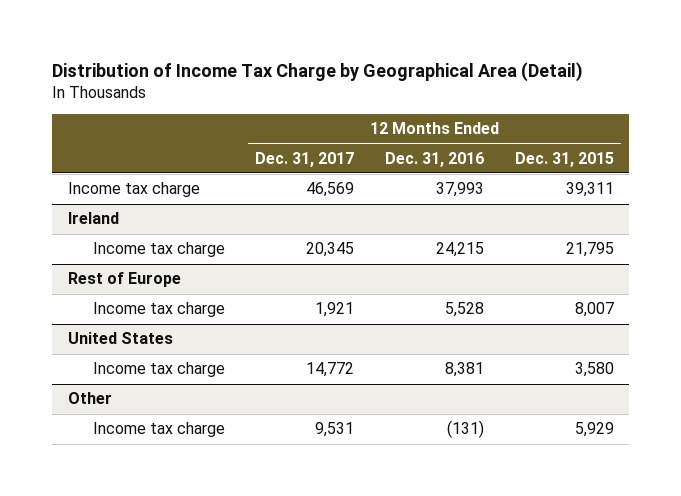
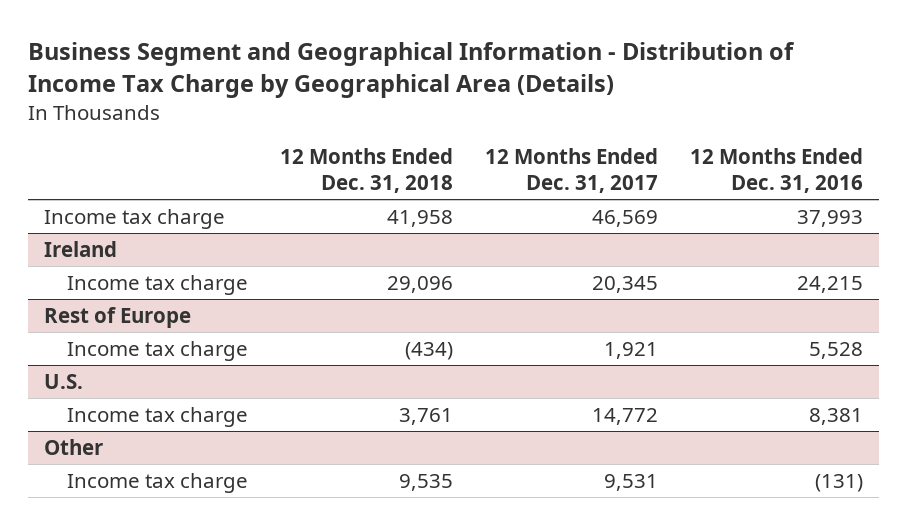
[52,61,584,82] Distribution of Income Tax Charge by Geographical Area (Detail) -> [28,42,796,98] Business Segment and Geographical Information - Distribution of Income Tax Charge by Geographical Area (Details)
[514,151,614,167] Dec. 31, 2015 -> none
none -> [280,148,454,194] 12 Months Ended Dec. 31, 2018
[67,332,173,345] United States -> [44,373,84,389] U.S.

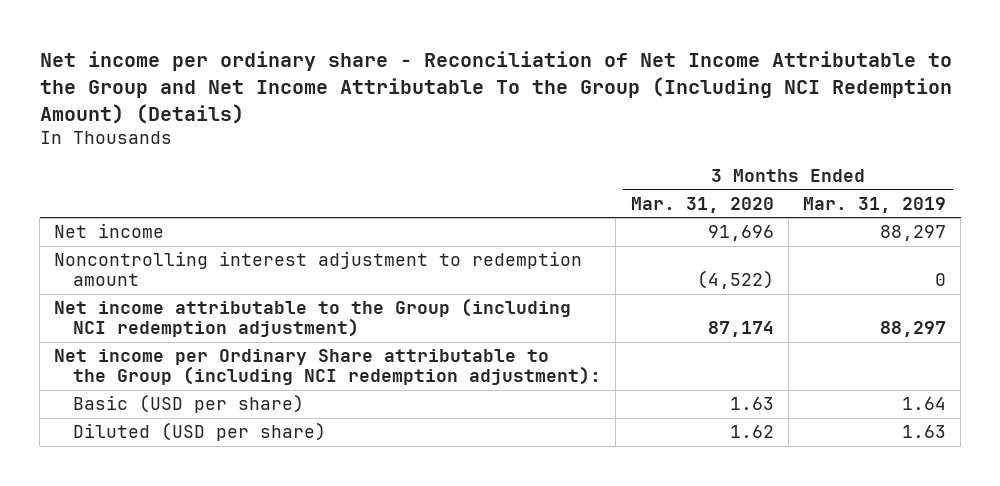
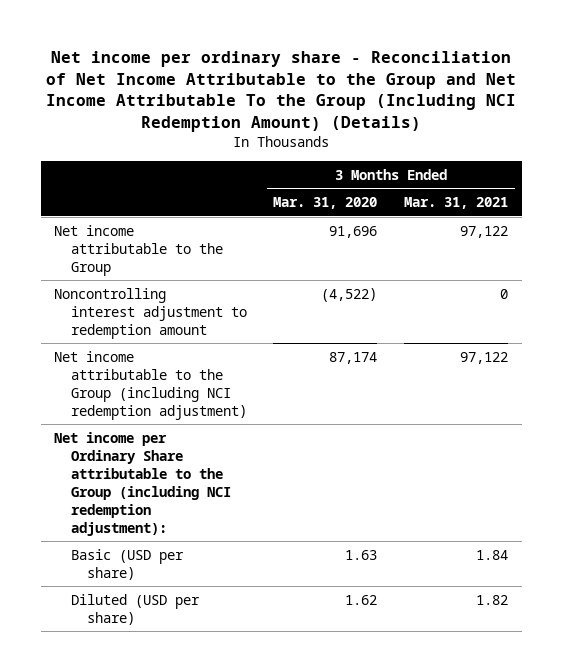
[802,196,946,213] Mar. 31, 2019 -> none
none -> [404,197,509,210] Mar. 31, 2021
[54,223,165,239] Net income -> [54,224,223,276] Net income attributable to the Group

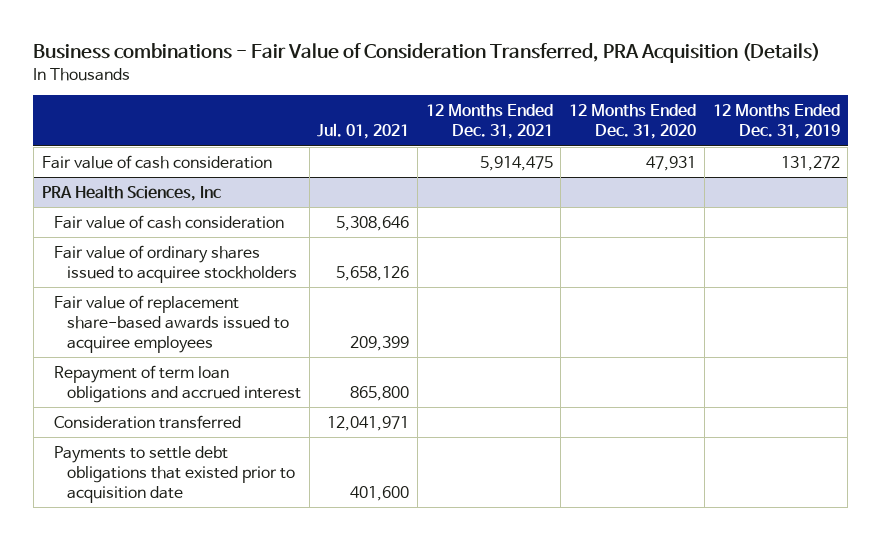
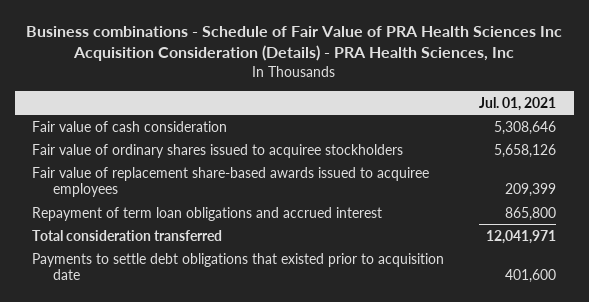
[33,43,821,64] Business combinations - Fair Value of Consideration Transferred, PRA Acquisition (Details) -> [26,25,563,62] Business combinations - Schedule of Fair Value of PRA Health Sciences Inc Acquisition Consideration (Details) - PRA Health Sciences, Inc
[425,104,553,140] 12 Months Ended Dec. 31, 2021 -> none
[569,104,697,140] 12 Months Ended Dec. 31, 2020 -> none
[712,104,840,140] 12 Months Ended Dec. 31, 2019 -> none
[41,154,272,169] Fair value of cash consideration -> none
[41,184,221,201] PRA Health Sciences, Inc -> none
[54,414,242,429] Consideration transferred -> [32,229,223,241] Total consideration transferred

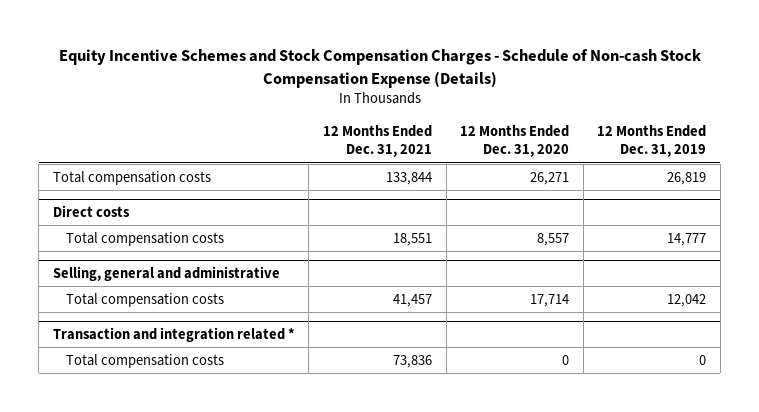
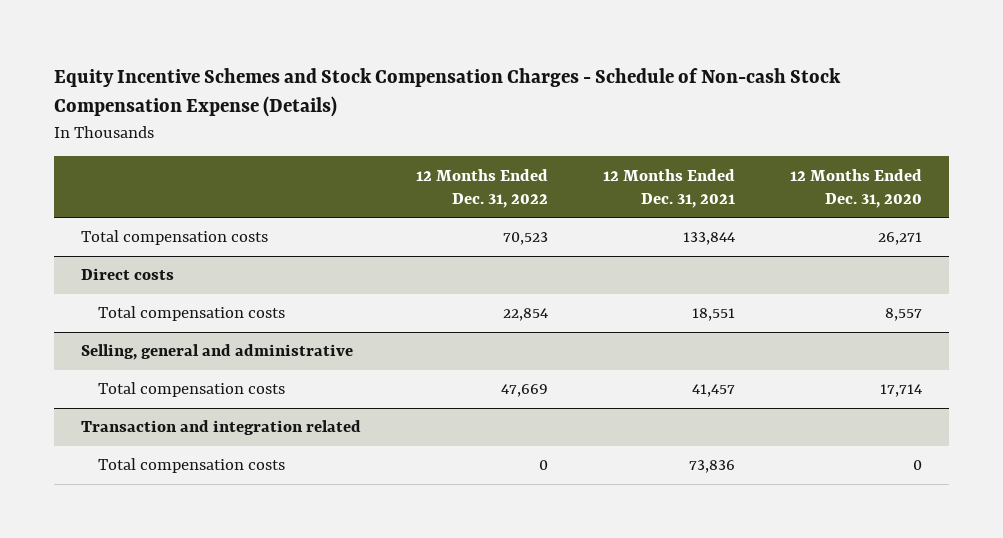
[597,124,707,158] 12 Months Ended Dec. 31, 2019 -> none
none -> [415,168,548,208] 12 Months Ended Dec. 31, 2022
[52,327,295,343] Transaction and integration related * -> [80,420,361,436] Transaction and integration related

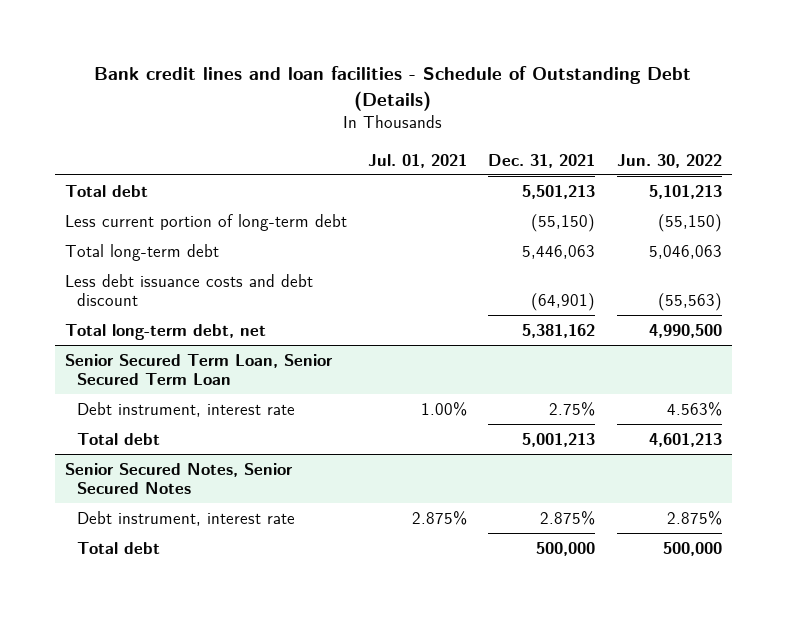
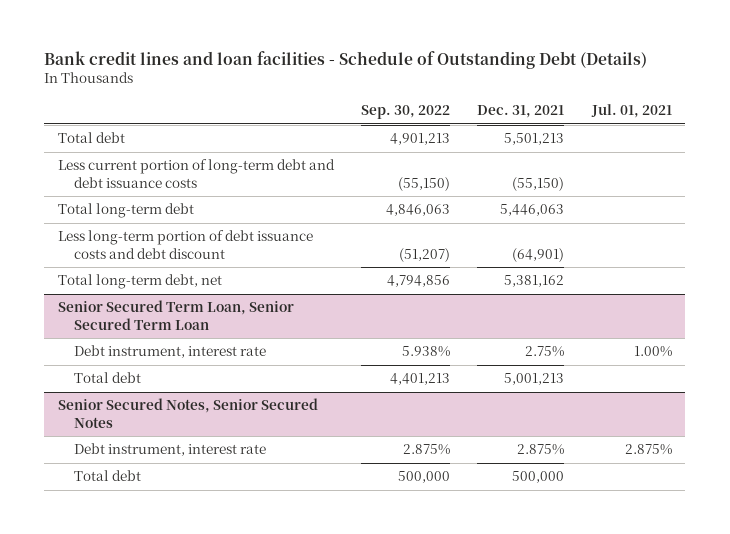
[616,153,722,168] Jun. 30, 2022 -> none
none -> [361,105,451,120] Sep. 30, 2022
[65,213,348,231] Less current portion of long-term debt -> [58,159,336,188] Less current portion of long-term debt and debt issuance costs
[65,273,314,307] Less debt issuance costs and debt discount -> [58,230,314,259] Less long-term portion of debt issuance costs and debt discount

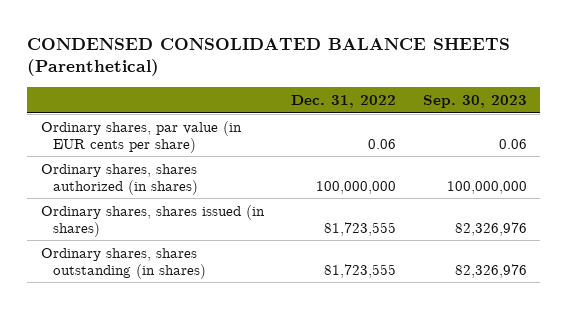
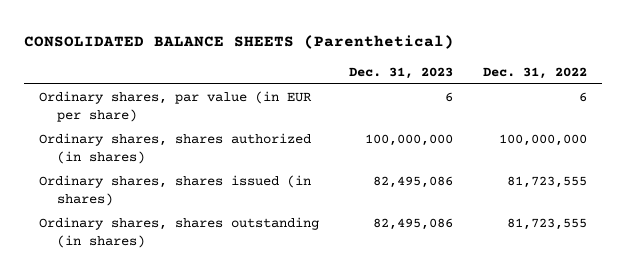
[27,37,511,77] CONDENSED CONSOLIDATED BALANCE SHEETS (Parenthetical) -> [23,34,454,49] CONSOLIDATED BALANCE SHEETS (Parenthetical)
[422,94,527,108] Sep. 30, 2023 -> none
none -> [348,66,453,79] Dec. 31, 2023
[40,120,242,153] Ordinary shares, par value (in EUR cents per share) -> [38,91,312,123] Ordinary shares, par value (in EUR per share)
[367,138,396,149] 0.06 -> [578,92,587,103] 6

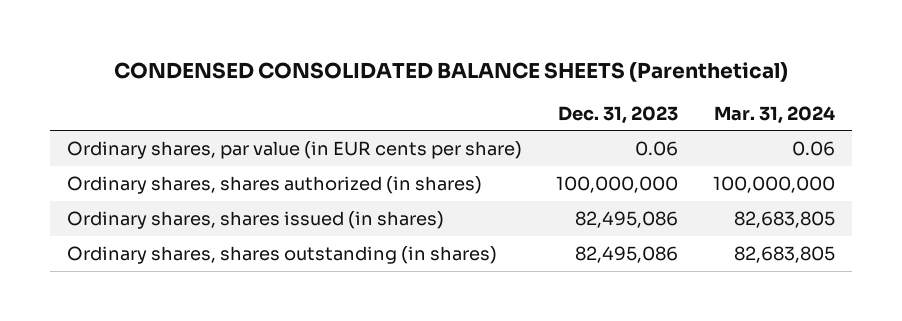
[23,34,454,49] CONSOLIDATED BALANCE SHEETS (Parenthetical) -> [113,61,788,82] CONDENSED CONSOLIDATED BALANCE SHEETS (Parenthetical)
[482,66,587,79] Dec. 31, 2022 -> none
none -> [713,105,835,124] Mar. 31, 2024
[38,91,312,123] Ordinary shares, par value (in EUR per share) -> [67,140,523,159] Ordinary shares, par value (in EUR cents per share)
[444,92,453,103] 6 -> [635,140,679,156] 0.06

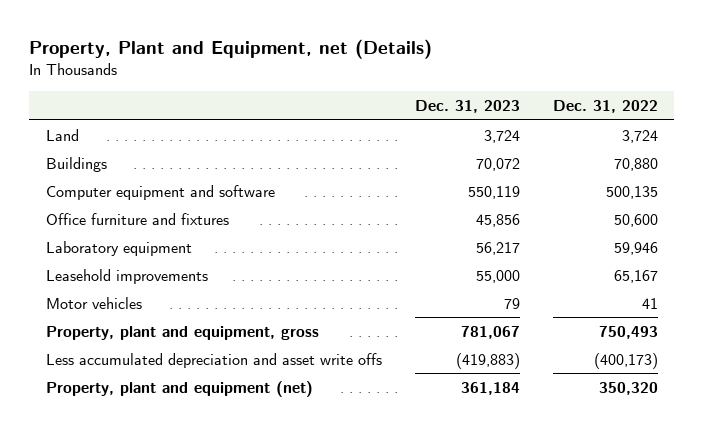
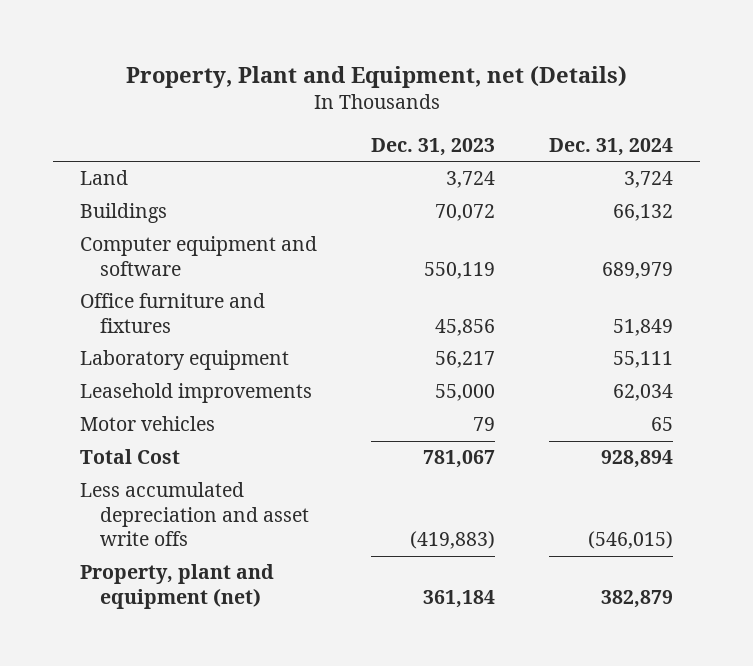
[552,99,658,113] Dec. 31, 2022 -> none
none -> [549,137,674,156] Dec. 31, 2024
[45,325,319,340] Property, plant and equipment, gross -> [80,449,181,465] Total Cost

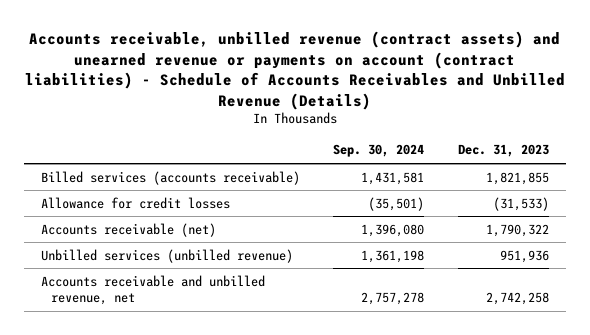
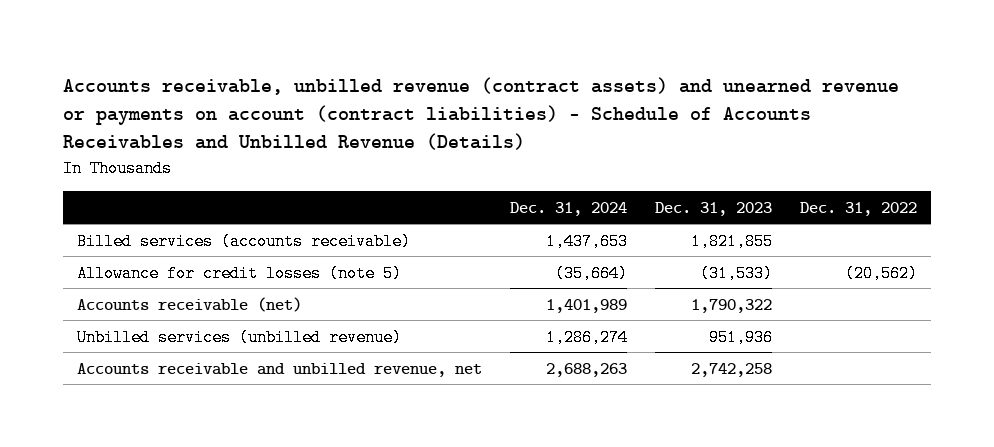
[333,144,425,158] Sep. 30, 2024 -> none
none -> [510,201,628,216] Dec. 31, 2024
none -> [799,201,917,216] Dec. 31, 2022
[40,196,230,209] Allowance for credit losses -> [77,264,403,282] Allowance for credit losses (note 5)

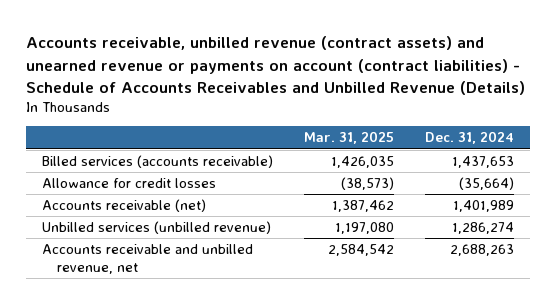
[654,201,772,216] Dec. 31, 2023 -> none
[799,201,917,216] Dec. 31, 2022 -> none
none -> [304,131,395,145] Mar. 31, 2025
[77,264,403,282] Allowance for credit losses (note 5) -> [41,178,216,189] Allowance for credit losses

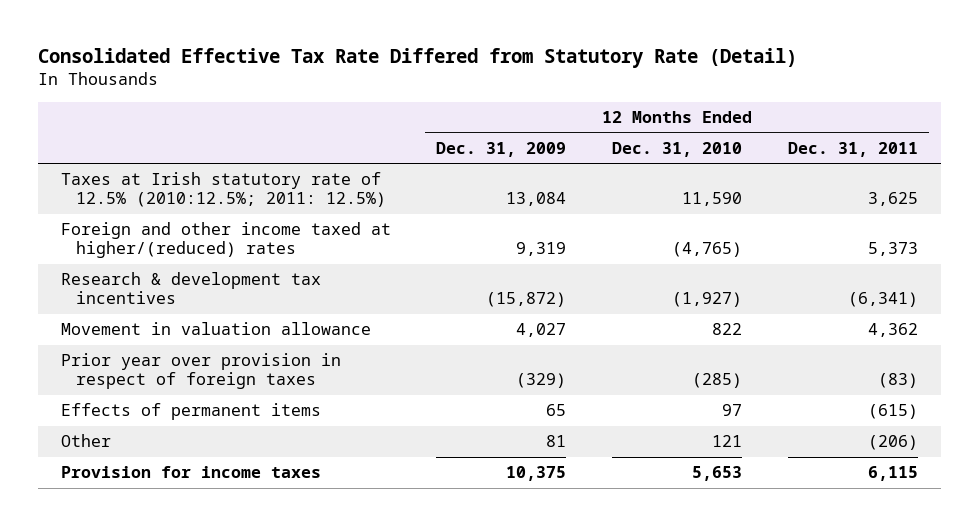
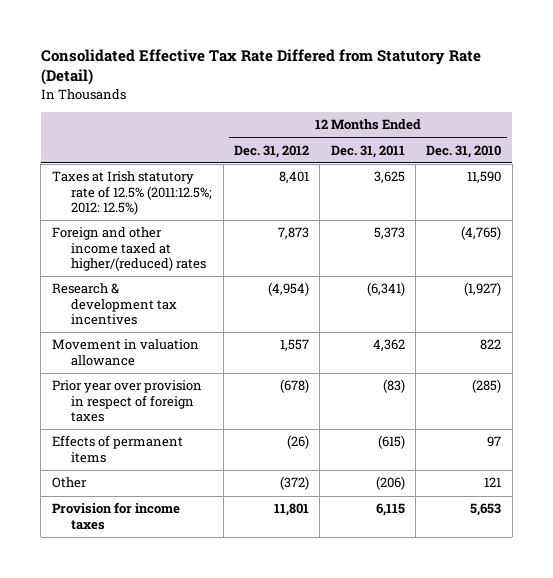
[436,141,567,157] Dec. 31, 2009 -> none
none -> [233,144,309,158] Dec. 31, 2012
[60,172,387,208] Taxes at Irish statutory rate of 12.5% (2010:12.5%; 2011: 12.5%) -> [51,171,213,216] Taxes at Irish statutory rate of 12.5% (2011:12.5%; 2012: 12.5%)

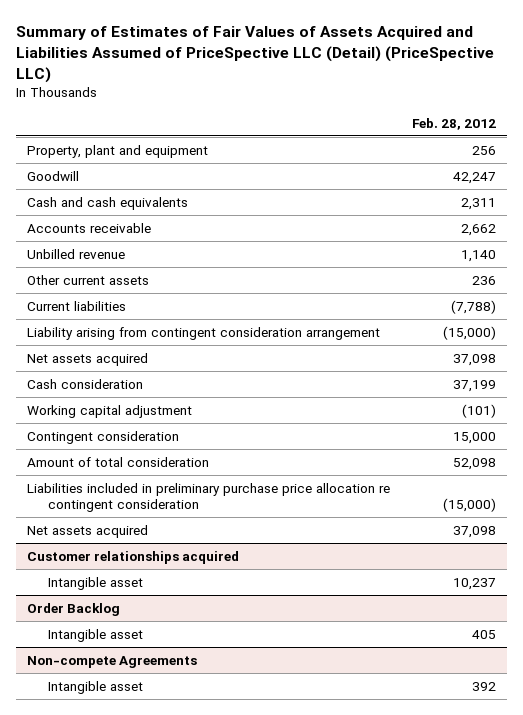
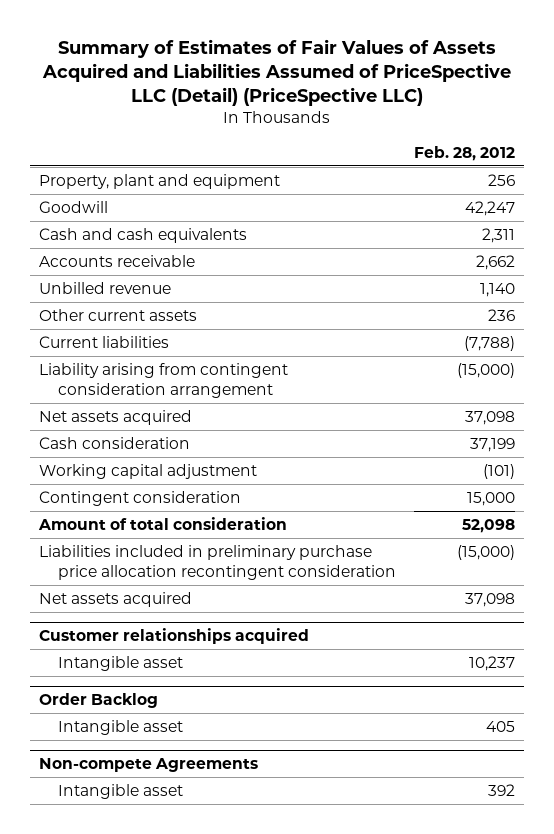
[27,482,391,513] Liabilities included in preliminary purchase price allocation re contingent consideration -> [38,544,397,581] Liabilities included in preliminary purchase price allocation recontingent consideration

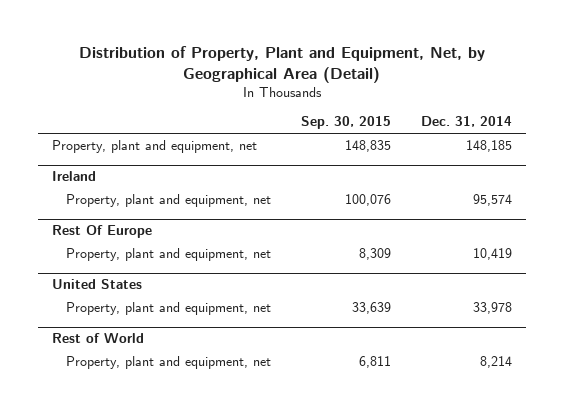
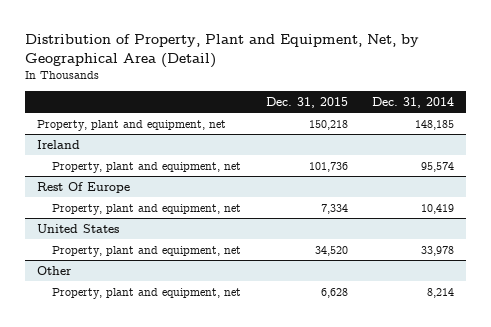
[300,116,391,130] Sep. 30, 2015 -> none
none -> [265,96,348,108] Dec. 31, 2015
[52,333,145,344] Rest of World -> [37,265,73,275] Other

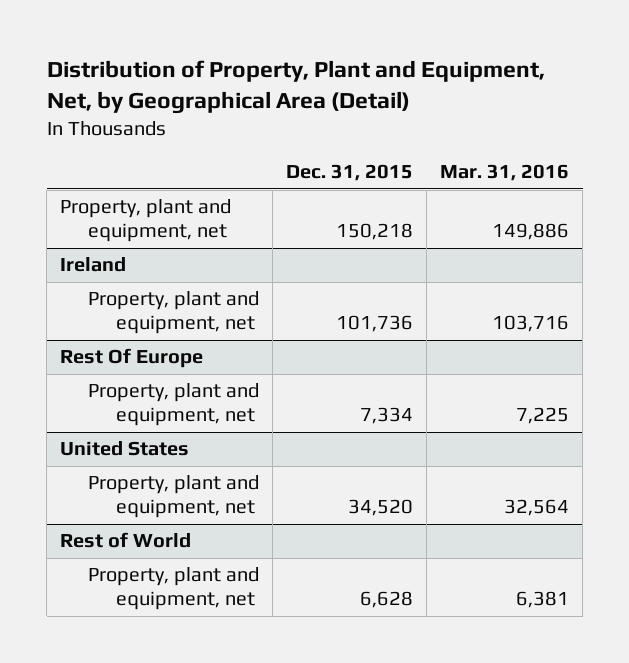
[371,96,454,108] Dec. 31, 2014 -> none
none -> [440,164,570,182] Mar. 31, 2016
[37,265,73,275] Other -> [60,532,192,549] Rest of World

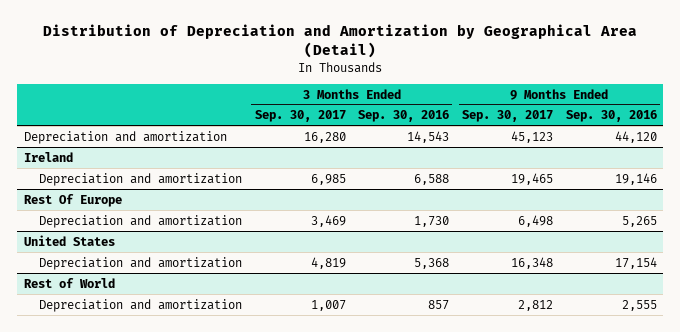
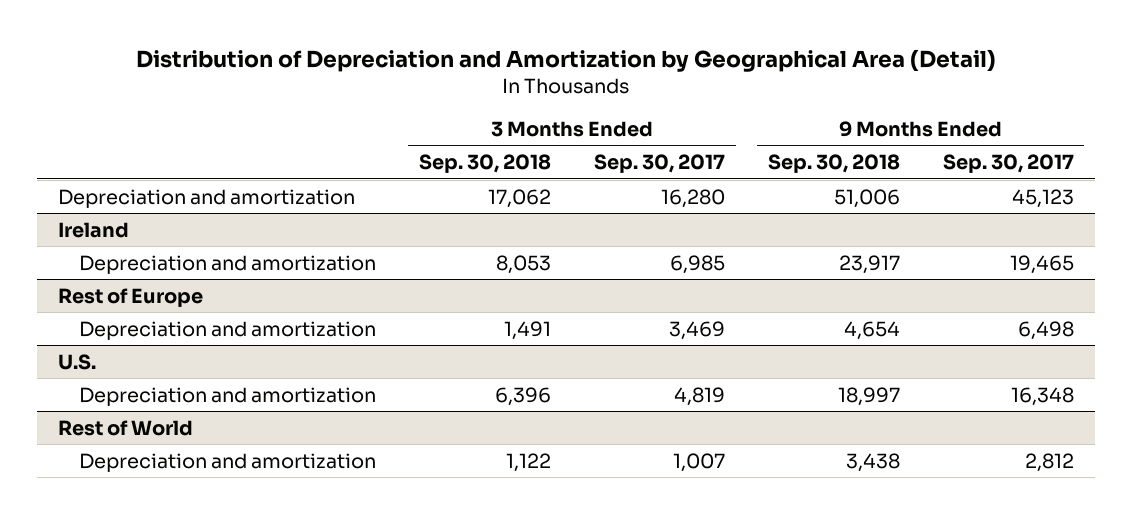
[358,110,450,123] Sep. 30, 2016 -> none
[565,110,657,123] Sep. 30, 2016 -> none
none -> [418,153,551,173] Sep. 30, 2018
none -> [767,153,900,173] Sep. 30, 2018
[23,193,122,207] Rest Of Europe -> [58,287,204,307] Rest of Europe
[23,234,115,246] United States -> [58,353,97,370] U.S.

